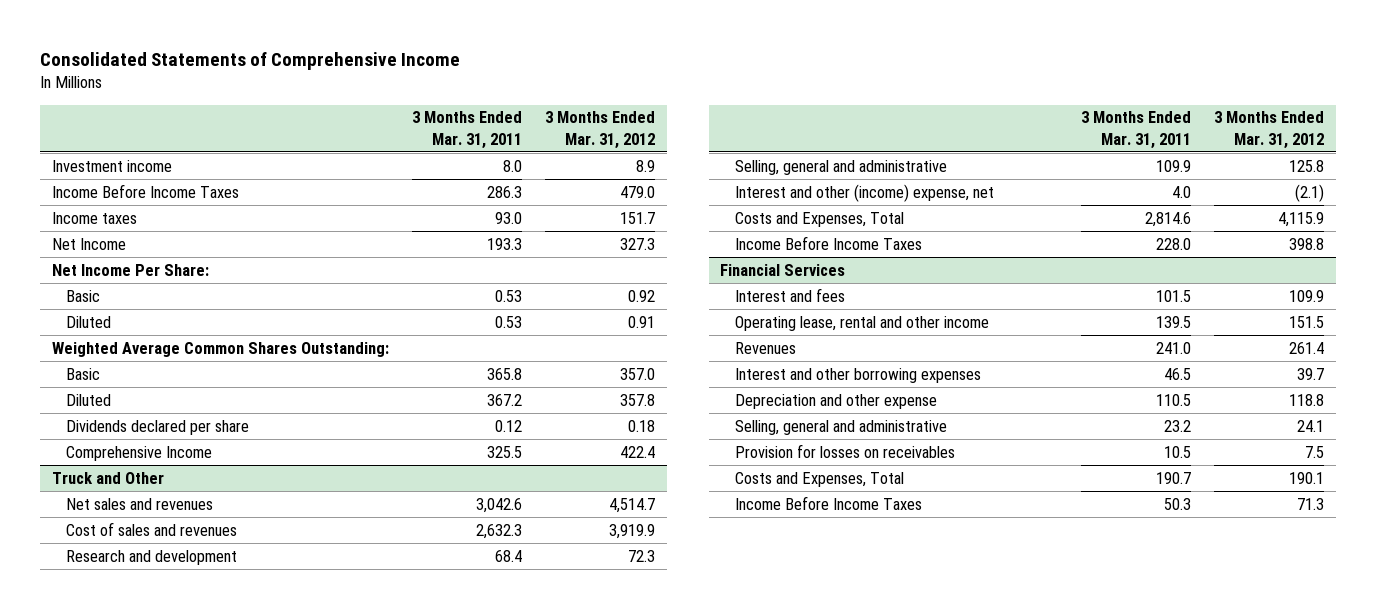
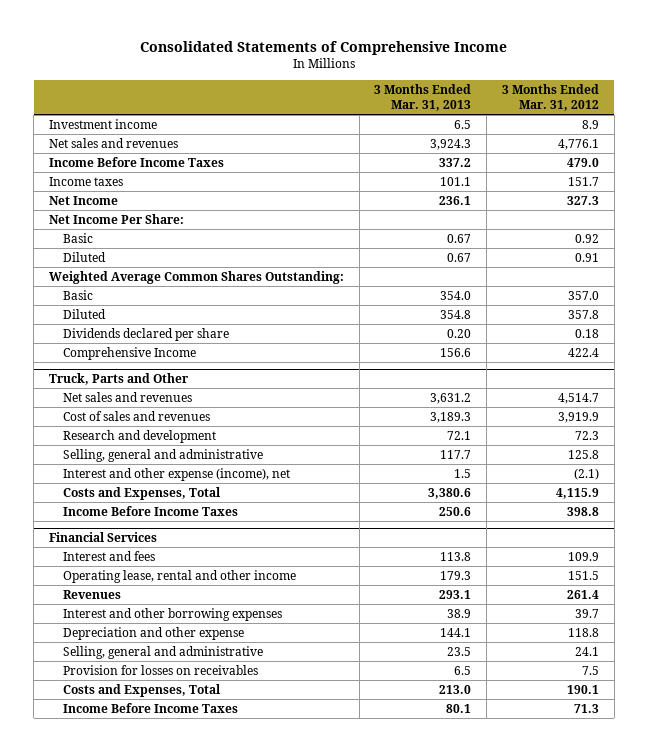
[412,111,523,149] 3 Months Ended Mar. 31, 2011 -> none
none -> [374,84,472,112] 3 Months Ended Mar. 31, 2013
none -> [48,137,178,148] Net sales and revenues
[51,471,164,484] Truck and Other -> [48,373,189,386] Truck, Parts and Other
[734,183,994,202] Interest and other (income) expense, net -> [63,467,291,481] Interest and other expense (income), net

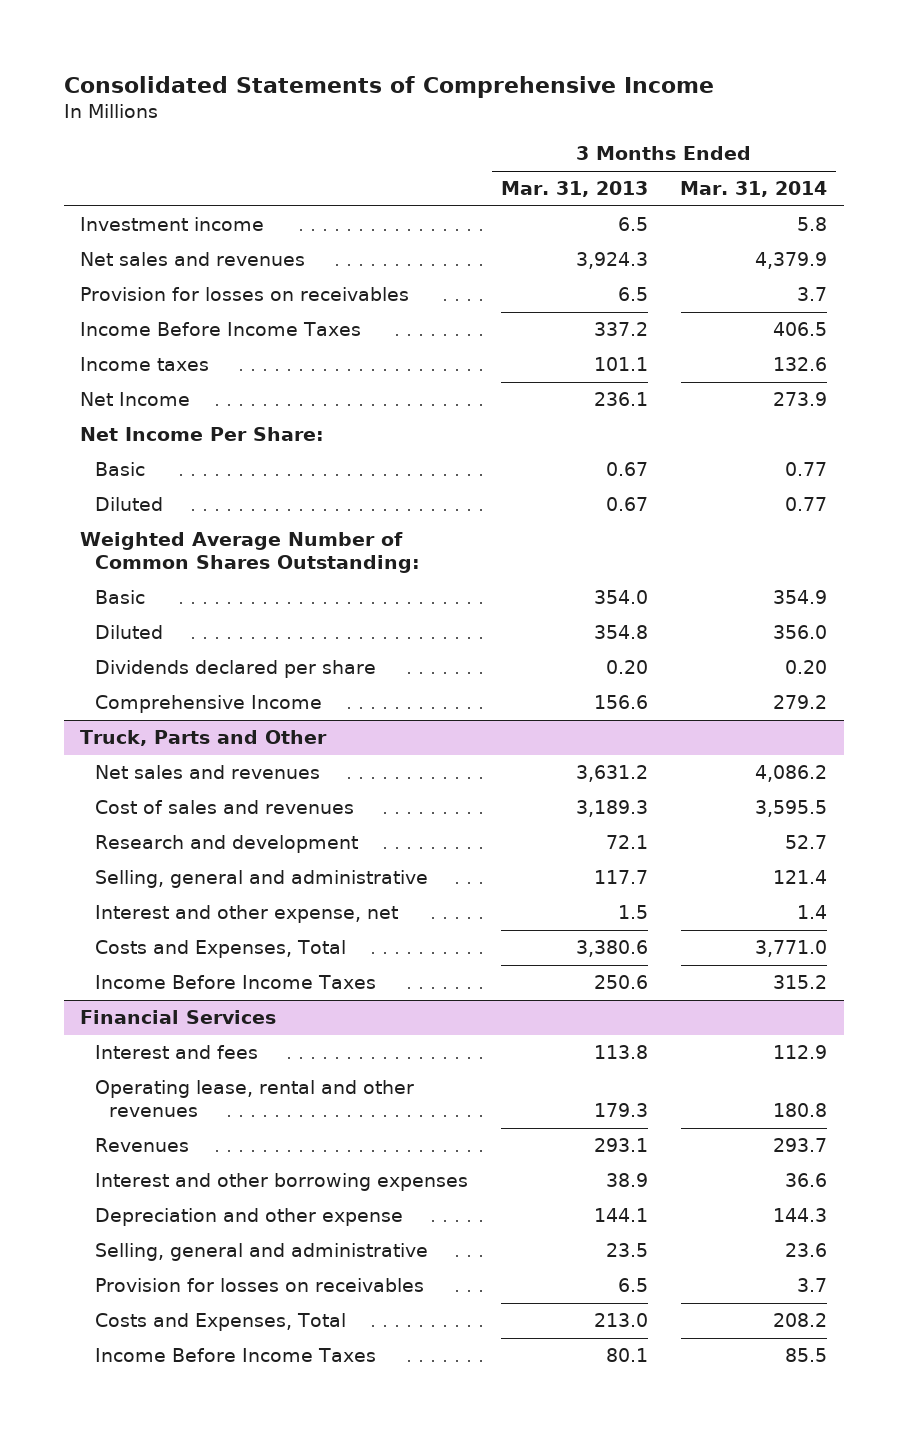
[501,84,599,112] 3 Months Ended Mar. 31, 2012 -> none
none -> [680,181,828,198] Mar. 31, 2014
none -> [80,287,410,302] Provision for losses on receivables
[48,270,344,284] Weighted Average Common Shares Outstanding: -> [80,532,420,574] Weighted Average Number of Common Shares Outstanding:
[63,467,291,481] Interest and other expense (income), net -> [94,905,398,924] Interest and other expense, net
[63,569,297,583] Operating lease, rental and other income -> [94,1080,414,1118] Operating lease, rental and other revenues

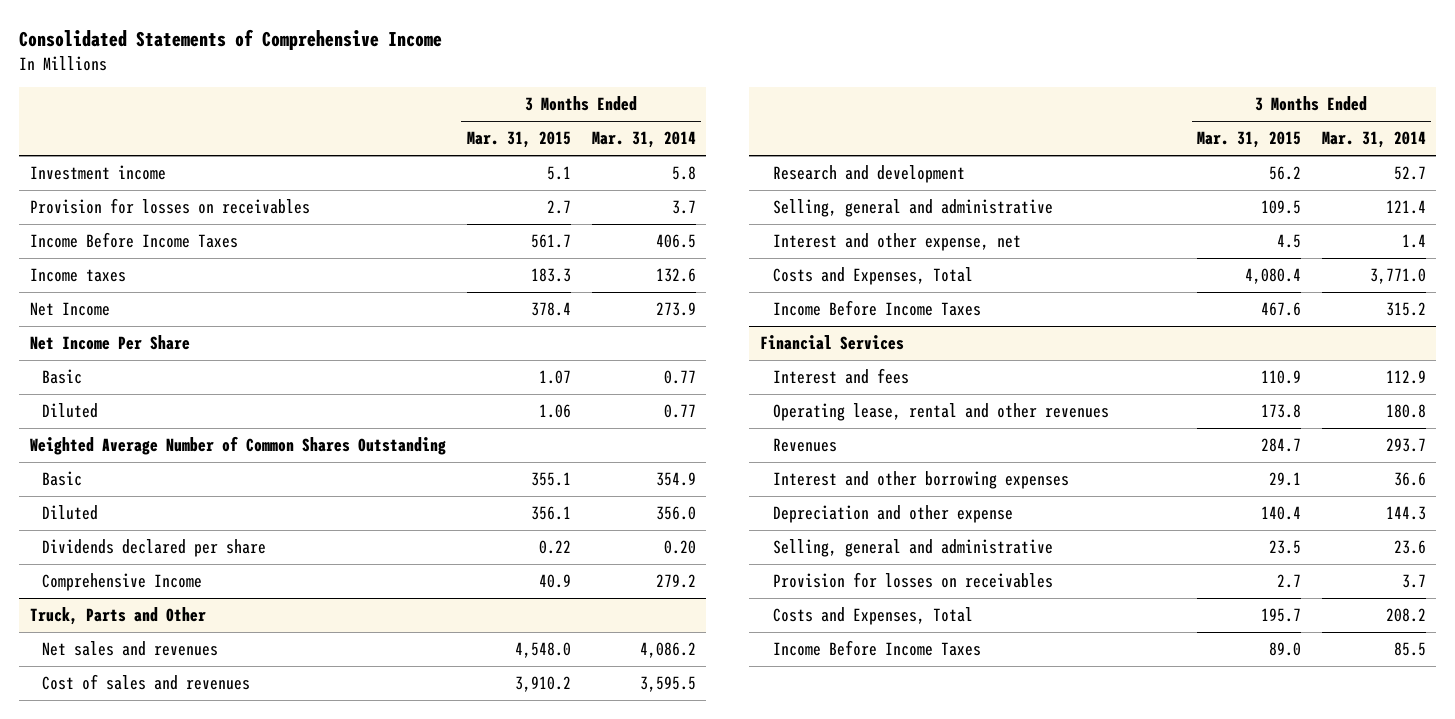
[500,181,648,198] Mar. 31, 2013 -> none
none -> [466,131,571,149] Mar. 31, 2015
[80,252,306,267] Net sales and revenues -> none
[80,427,325,442] Net Income Per Share: -> [29,335,190,351] Net Income Per Share
[80,532,420,574] Weighted Average Number of Common Shares Outstanding: -> [29,436,446,456] Weighted Average Number of Common Shares Outstanding

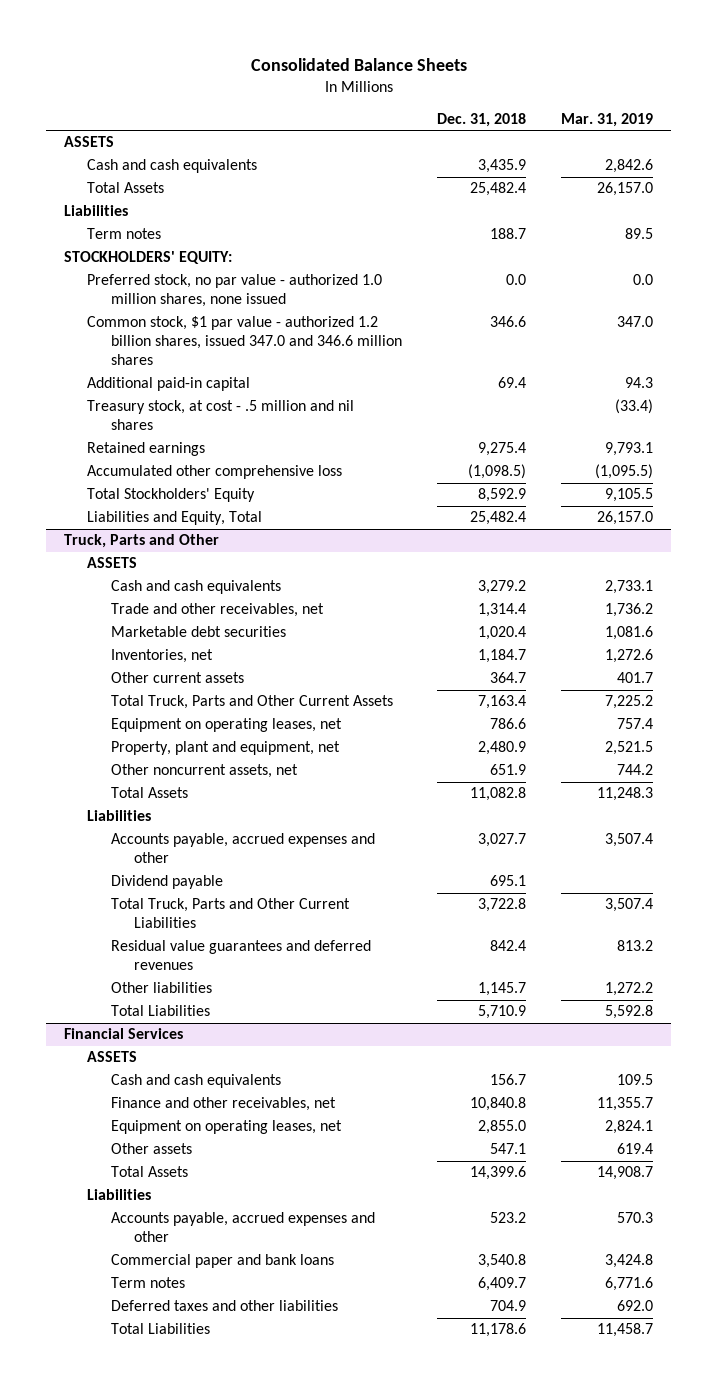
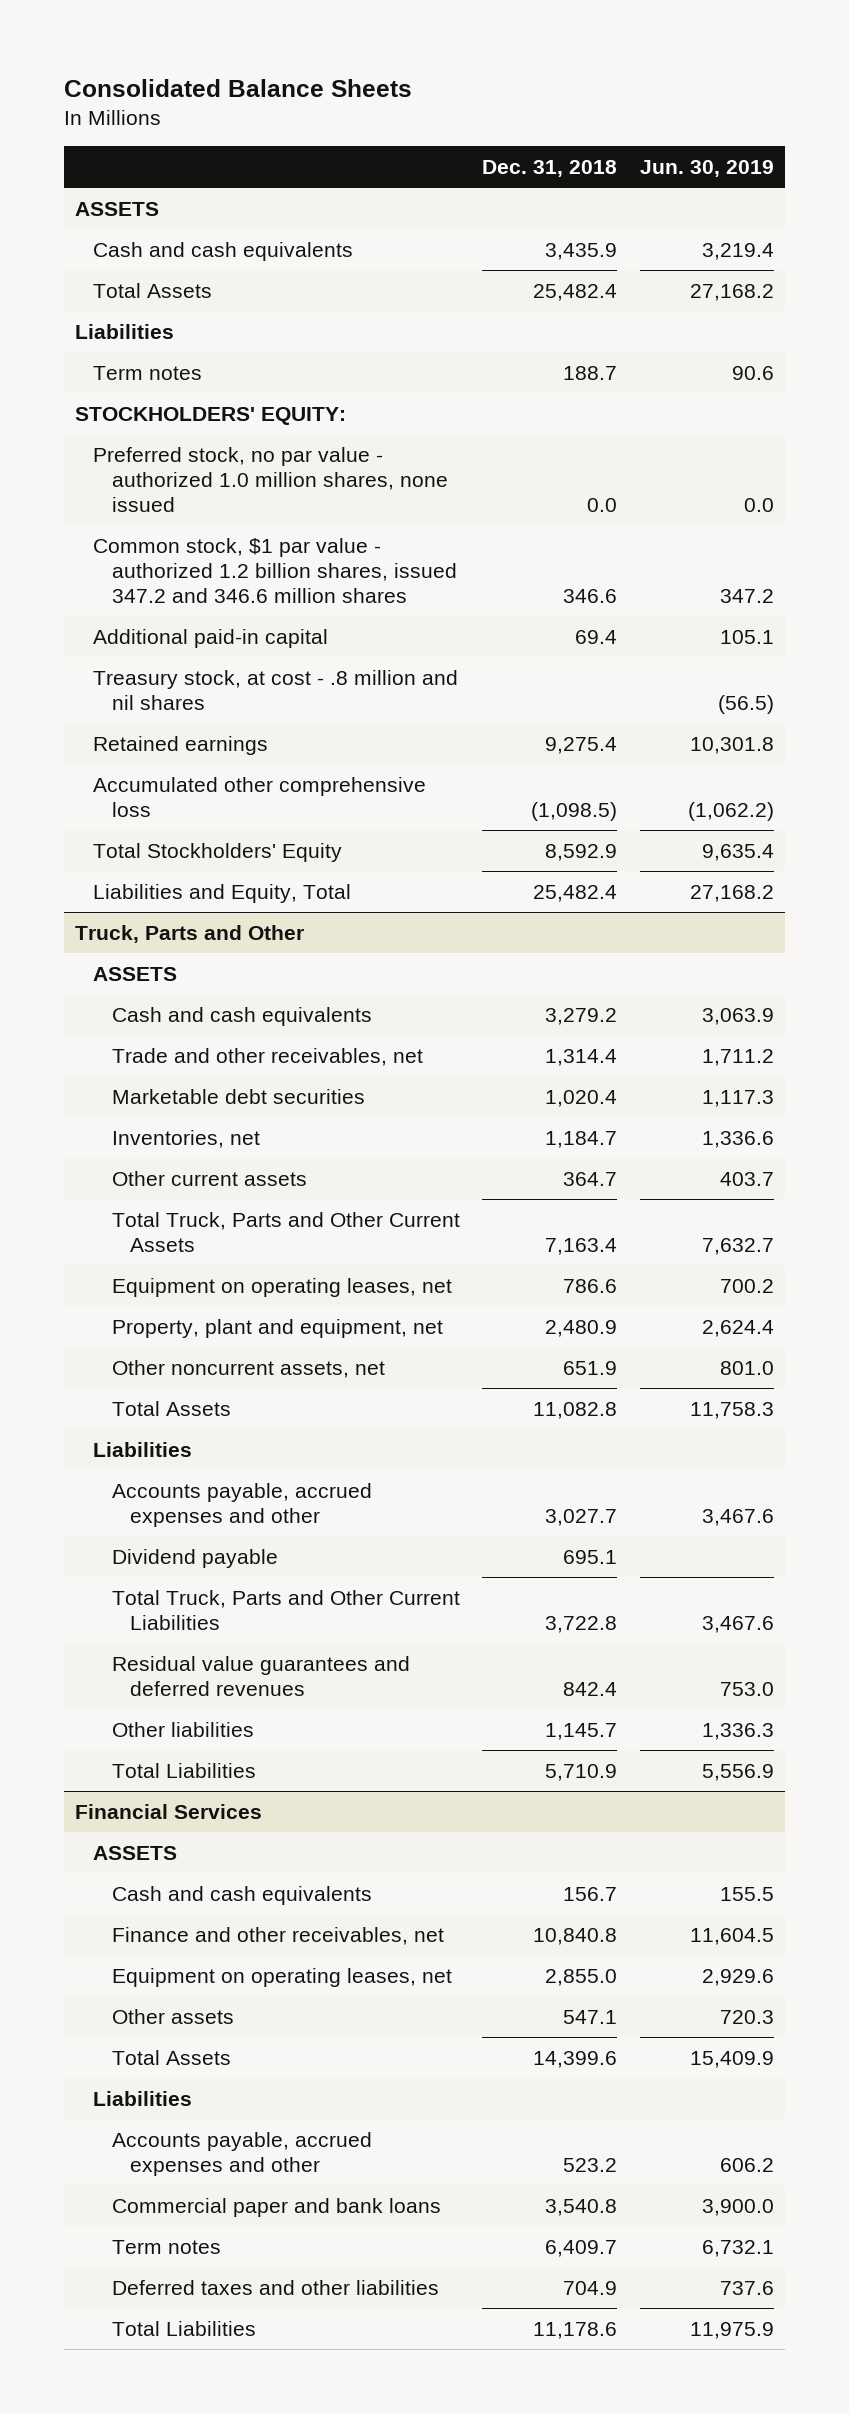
[561,113,654,128] Mar. 31, 2019 -> none
none -> [640,160,775,178] Jun. 30, 2019
[87,316,402,366] Common stock, $1 par value - authorized 1.2 billion shares, issued 347.0 and 346.6 million shares -> [93,537,457,603] Common stock, $1 par value - authorized 1.2 billion shares, issued 347.2 and 346.6 million shares
[87,400,355,431] Treasury stock, at cost - .5 million and nil shares -> [93,669,459,710] Treasury stock, at cost - .8 million and nil shares

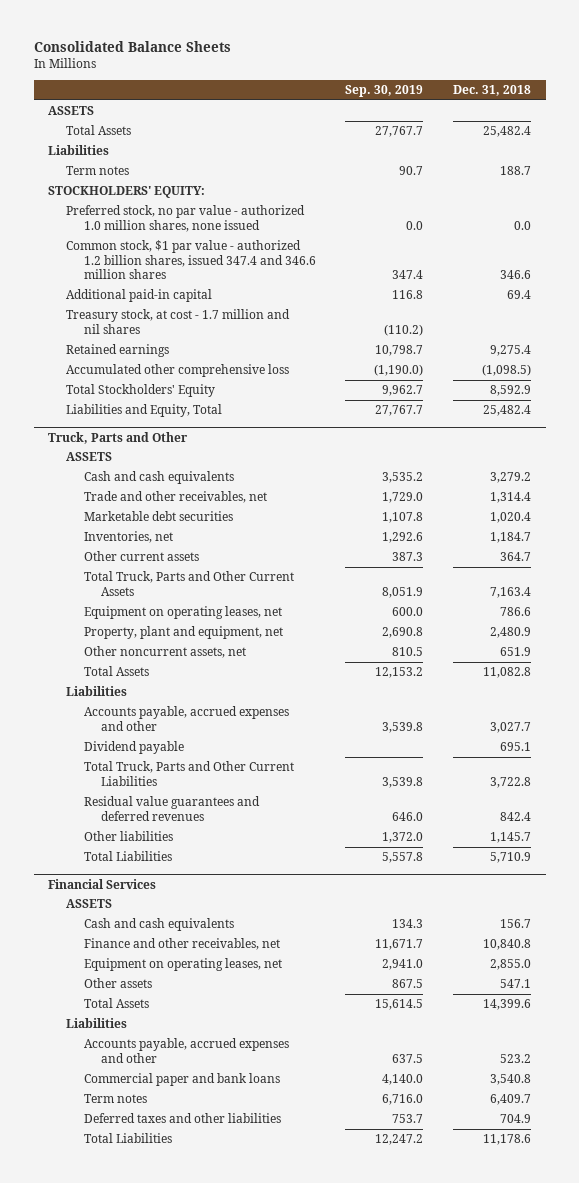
[640,160,775,178] Jun. 30, 2019 -> none
none -> [345,84,424,97] Sep. 30, 2019
[93,241,354,261] Cash and cash equivalents -> none
[93,537,457,603] Common stock, $1 par value - authorized 1.2 billion shares, issued 347.2 and 346.6 million shares -> [65,240,316,279] Common stock, $1 par value - authorized 1.2 billion shares, issued 347.4 and 346.6 million shares
[93,669,459,710] Treasury stock, at cost - .8 million and nil shares -> [65,309,290,334] Treasury stock, at cost - 1.7 million and nil shares

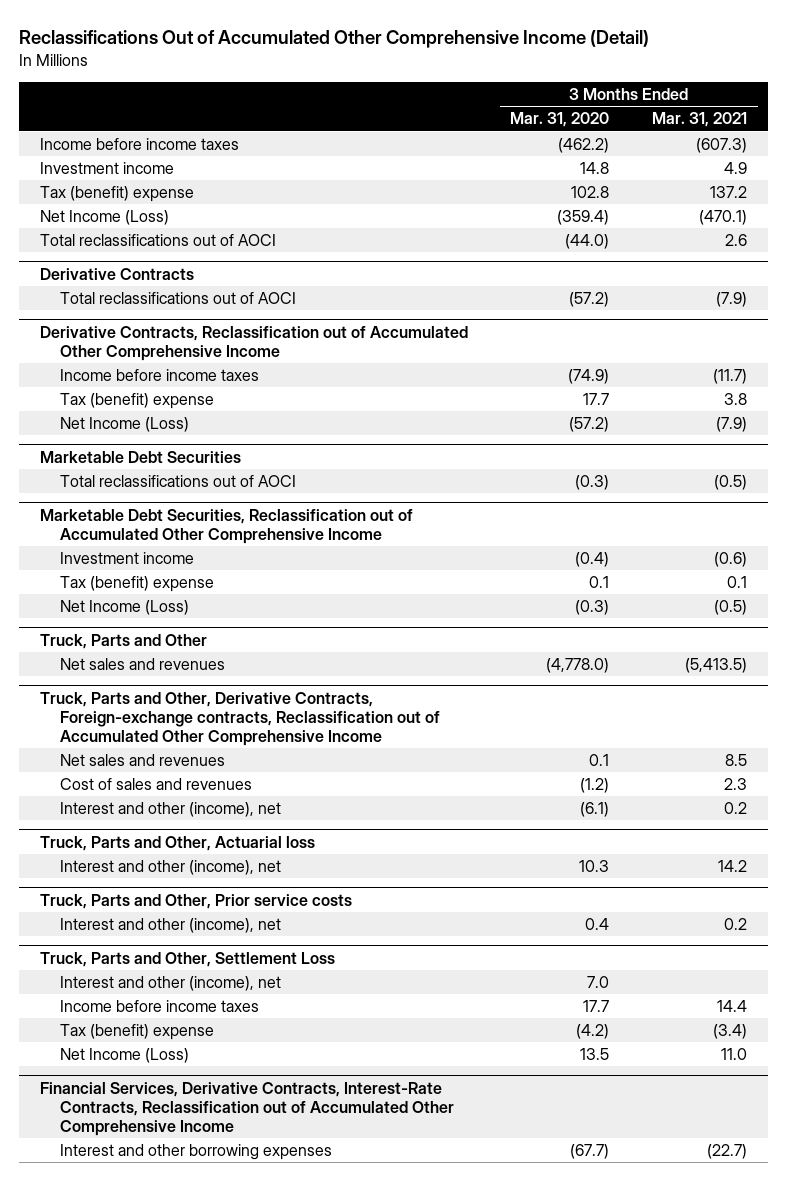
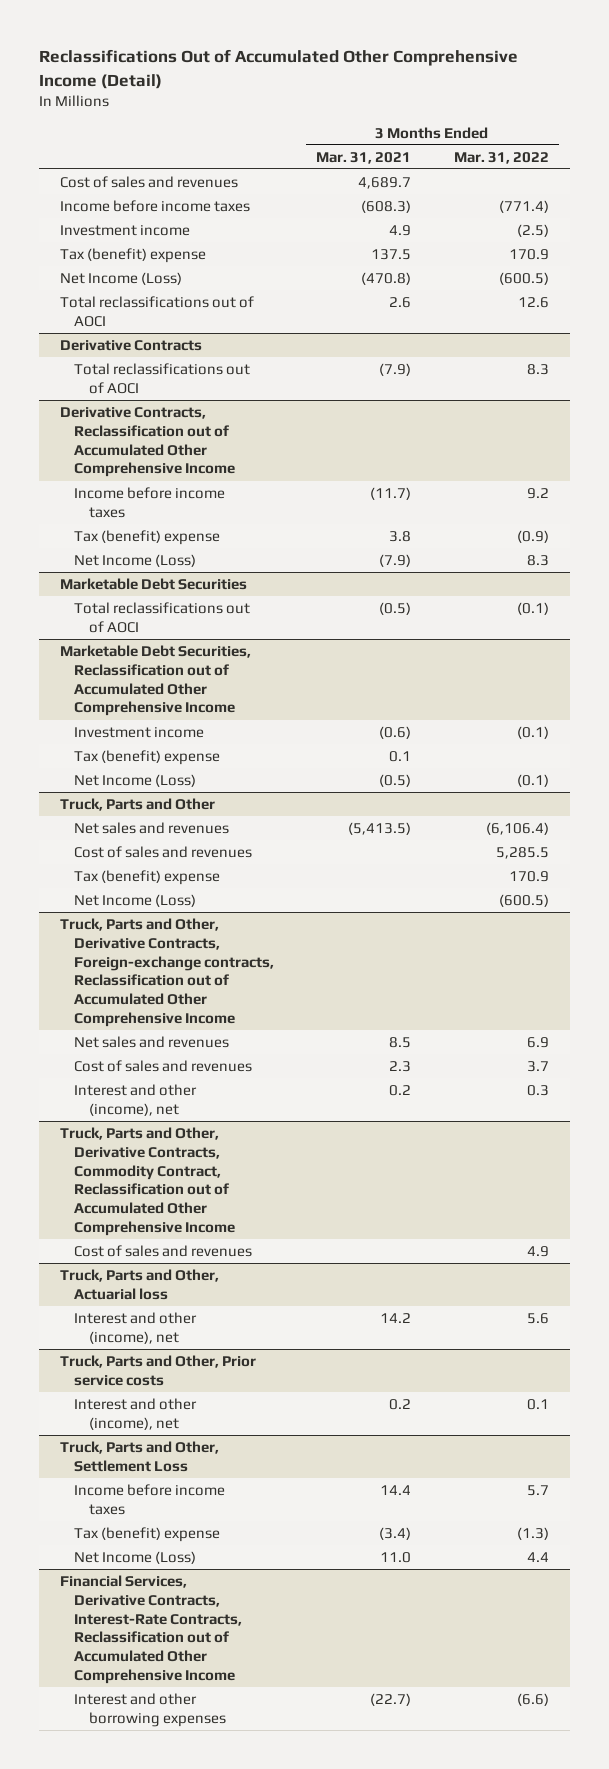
[510,112,610,128] Mar. 31, 2020 -> none
none -> [453,151,549,164] Mar. 31, 2022
none -> [60,175,239,188] Cost of sales and revenues
[695,138,747,154] (607.3) -> [361,199,412,213] (608.3)
[709,186,747,199] 137.2 -> [371,248,412,260] 137.5
[698,210,747,226] (470.1) -> [361,271,412,285] (470.8)
none -> [74,845,253,858] Cost of sales and revenues
none -> [74,869,221,885] Tax (benefit) expense
none -> [74,893,197,907] Net Income (Loss)
none -> [60,1126,236,1237] Truck, Parts and Other, Derivative Contracts, Commodity Contract, Reclassification out of Accumulated Other Comprehensive Income
none -> [74,1244,253,1257] Cost of sales and revenues
[59,976,281,992] Interest and other (income), net -> none

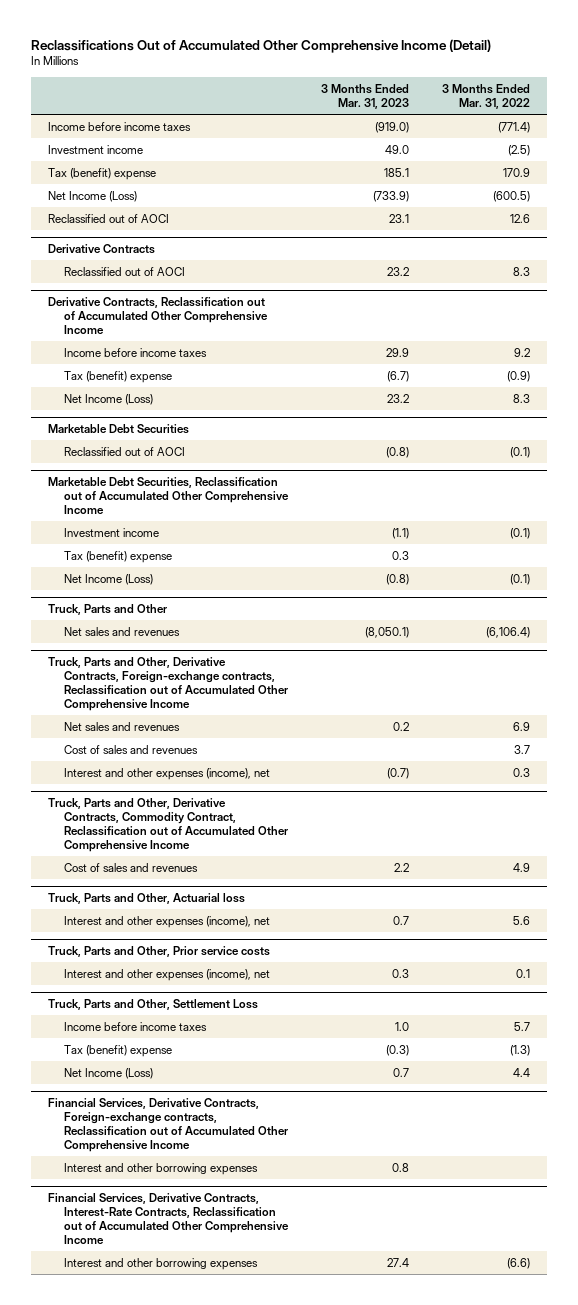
[316,151,412,164] Mar. 31, 2021 -> none
none -> [320,83,409,109] 3 Months Ended Mar. 31, 2023
[60,175,239,188] Cost of sales and revenues -> none
[60,295,255,327] Total reclassifications out of AOCI -> [48,213,170,223] Reclassified out of AOCI
[74,362,251,394] Total reclassifications out of AOCI -> [63,266,185,276] Reclassified out of AOCI
[74,601,251,633] Total reclassifications out of AOCI -> [63,446,185,456] Reclassified out of AOCI
[74,845,253,858] Cost of sales and revenues -> none
[74,869,221,885] Tax (benefit) expense -> none
[74,893,197,907] Net Income (Loss) -> none
[74,1083,198,1116] Interest and other (income), net -> [63,767,270,780] Interest and other expenses (income), net
[74,1311,198,1344] Interest and other (income), net -> [63,915,270,928] Interest and other expenses (income), net
[74,1397,198,1430] Interest and other (income), net -> [63,968,270,981] Interest and other expenses (income), net
none -> [48,1097,288,1153] Financial Services, Derivative Contracts, Foreign-exchange contracts, Reclassification out of Accumulated Other Comprehensive Income
none -> [63,1162,258,1175] Interest and other borrowing expenses

